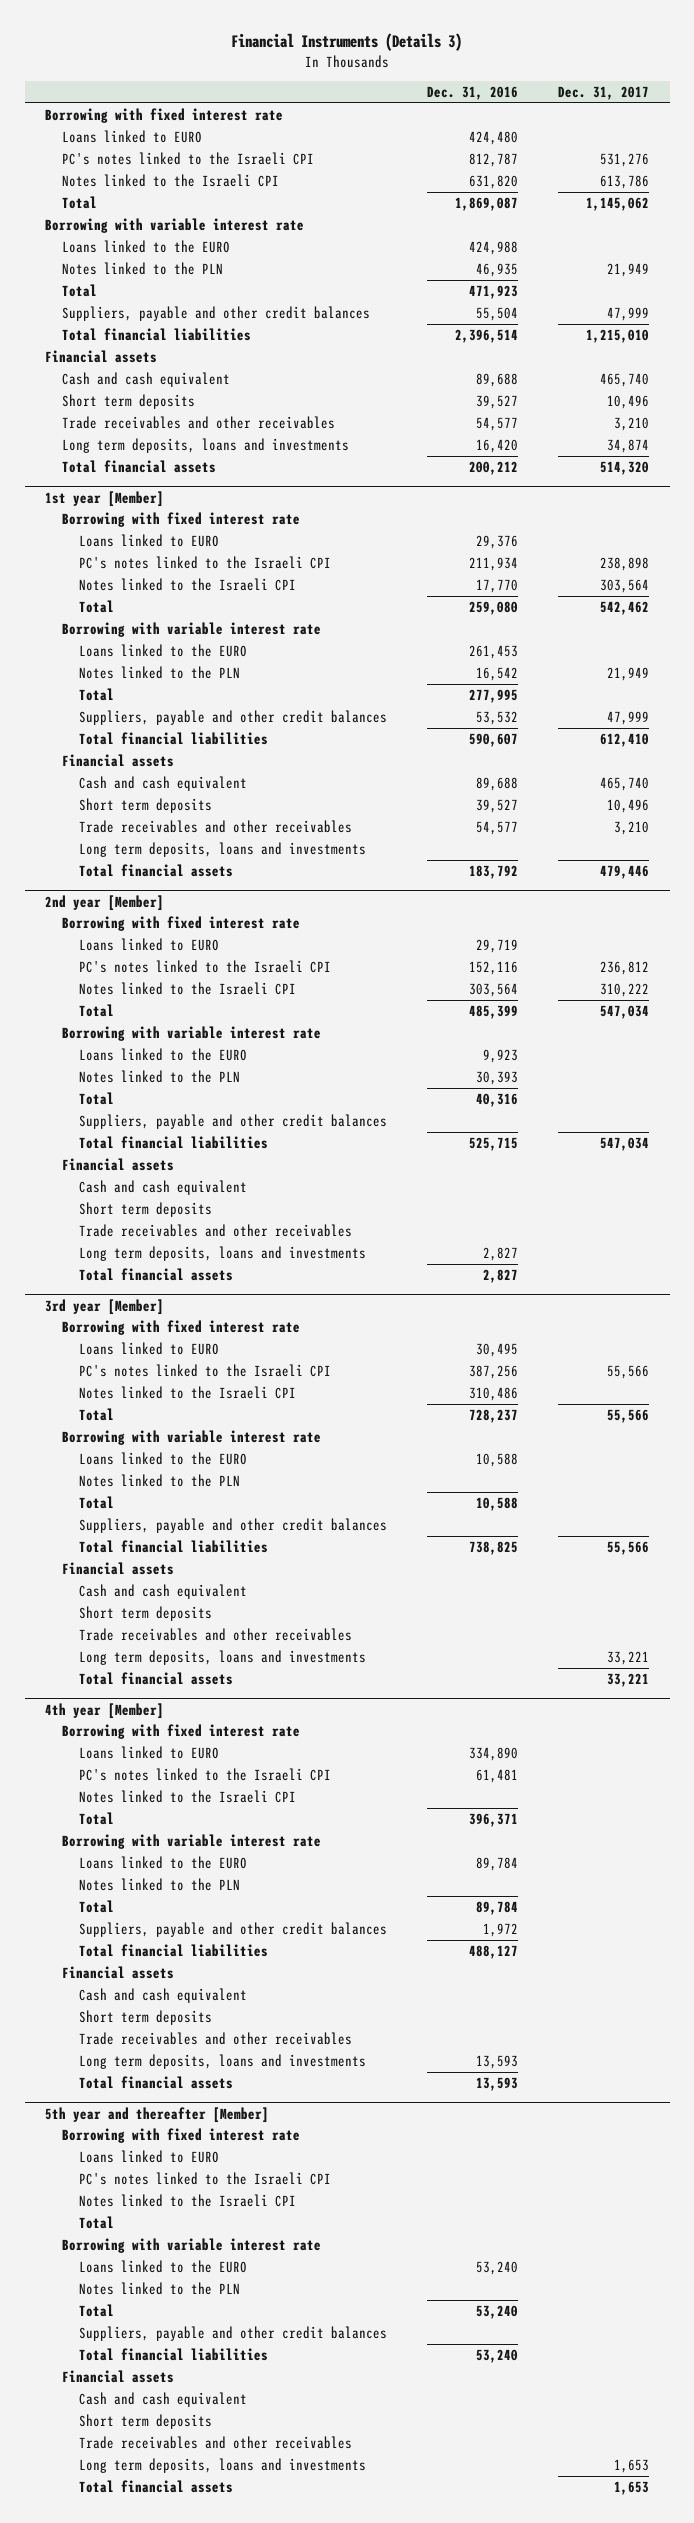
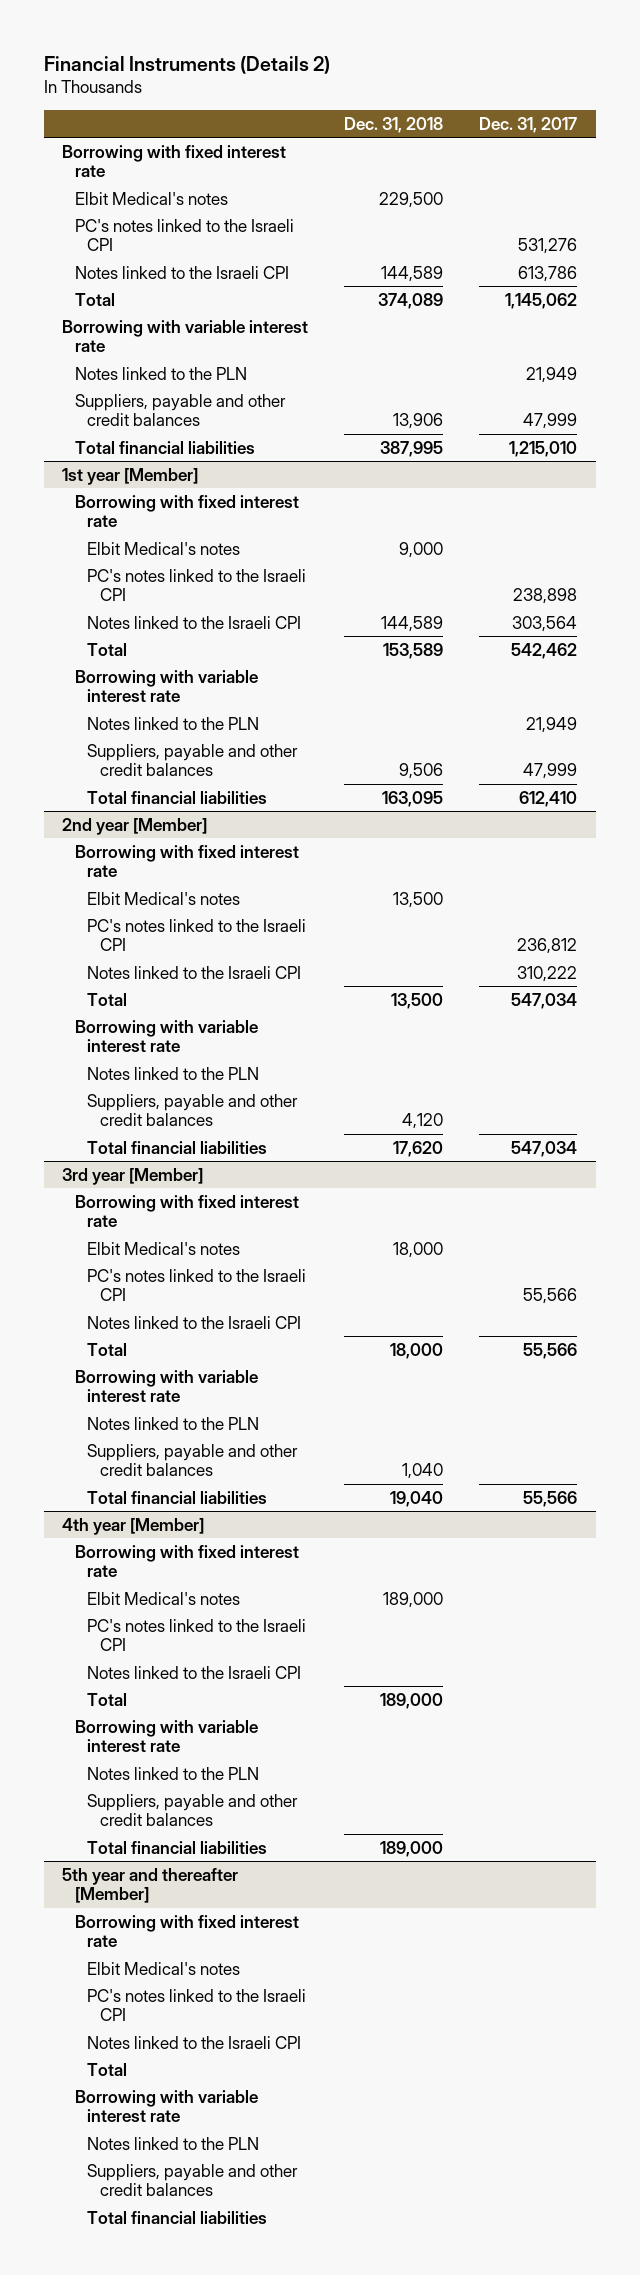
[231,33,463,52] Financial Instruments (Details 3) -> [44,55,331,74] Financial Instruments (Details 2)
[426,85,518,100] Dec. 31, 2016 -> none
none -> [344,116,444,133] Dec. 31, 2018
[61,129,202,143] Loans linked to EURO -> none
none -> [74,191,228,205] Elbit Medical's notes
[61,239,230,253] Loans linked to the EURO -> none
[61,283,97,297] Total -> none
[44,349,157,363] Financial assets -> none
[61,371,230,387] Cash and cash equivalent -> none
[61,393,195,409] Short term deposits -> none
[61,415,335,429] Trade receivables and other receivables -> none
[61,437,349,453] Long term deposits, loans and investments -> none
[61,459,216,473] Total financial assets -> none
[78,533,219,547] Loans linked to EURO -> none
none -> [87,541,241,555] Elbit Medical's notes
[78,643,247,657] Loans linked to the EURO -> none
[78,687,114,701] Total -> none
[61,753,174,767] Financial assets -> none
[78,775,247,791] Cash and cash equivalent -> none
[78,797,212,813] Short term deposits -> none
[78,819,352,833] Trade receivables and other receivables -> none
[78,841,366,857] Long term deposits, loans and investments -> none
[78,863,233,877] Total financial assets -> none
[78,937,219,951] Loans linked to EURO -> none
none -> [87,891,241,905] Elbit Medical's notes
[78,1047,247,1061] Loans linked to the EURO -> none
[78,1091,114,1105] Total -> none
[61,1157,174,1171] Financial assets -> none
[78,1179,247,1195] Cash and cash equivalent -> none
[78,1201,212,1217] Short term deposits -> none
[78,1223,352,1237] Trade receivables and other receivables -> none
[78,1245,366,1261] Long term deposits, loans and investments -> none
[78,1267,233,1281] Total financial assets -> none
[78,1341,219,1355] Loans linked to EURO -> none
none -> [87,1241,241,1255] Elbit Medical's notes
[78,1451,247,1465] Loans linked to the EURO -> none
[78,1495,114,1509] Total -> none
[61,1561,174,1575] Financial assets -> none
[78,1583,247,1599] Cash and cash equivalent -> none
[78,1605,212,1621] Short term deposits -> none
[78,1627,352,1641] Trade receivables and other receivables -> none
[78,1649,366,1665] Long term deposits, loans and investments -> none
[78,1671,233,1685] Total financial assets -> none
[78,1745,219,1759] Loans linked to EURO -> none
none -> [87,1591,241,1605] Elbit Medical's notes
[78,1855,247,1869] Loans linked to the EURO -> none
[78,1899,114,1913] Total -> none
[61,1965,174,1979] Financial assets -> none
[78,1987,247,2003] Cash and cash equivalent -> none
[78,2009,212,2025] Short term deposits -> none
[78,2031,352,2045] Trade receivables and other receivables -> none
[78,2053,366,2069] Long term deposits, loans and investments -> none
[78,2075,233,2089] Total financial assets -> none
[78,2149,219,2163] Loans linked to EURO -> none
none -> [87,1961,241,1975] Elbit Medical's notes
[78,2259,247,2273] Loans linked to the EURO -> none
[78,2303,114,2317] Total -> none
[61,2369,174,2383] Financial assets -> none
[78,2391,247,2407] Cash and cash equivalent -> none
[78,2413,212,2429] Short term deposits -> none
[78,2435,352,2449] Trade receivables and other receivables -> none
[78,2457,366,2473] Long term deposits, loans and investments -> none
[78,2479,233,2493] Total financial assets -> none

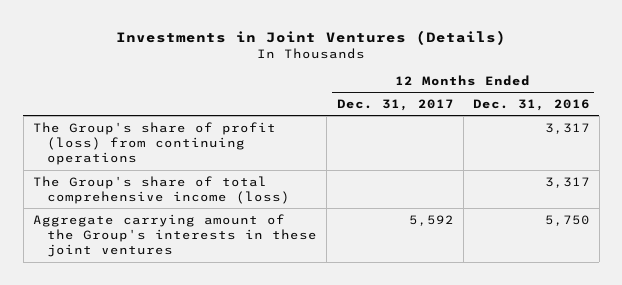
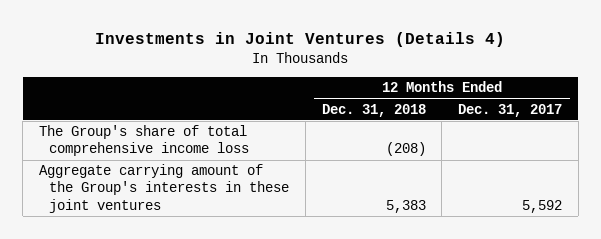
[116,29,507,45] Investments in Joint Ventures (Details) -> [95,32,506,48] Investments in Joint Ventures (Details 4)
[472,98,590,111] Dec. 31, 2016 -> none
none -> [321,103,426,117] Dec. 31, 2018
[32,121,276,166] The Group's share of profit (loss) from continuing operations -> none
[32,175,291,205] The Group's share of total comprehensive income (loss) -> [38,125,250,157] The Group's share of total comprehensive income loss

